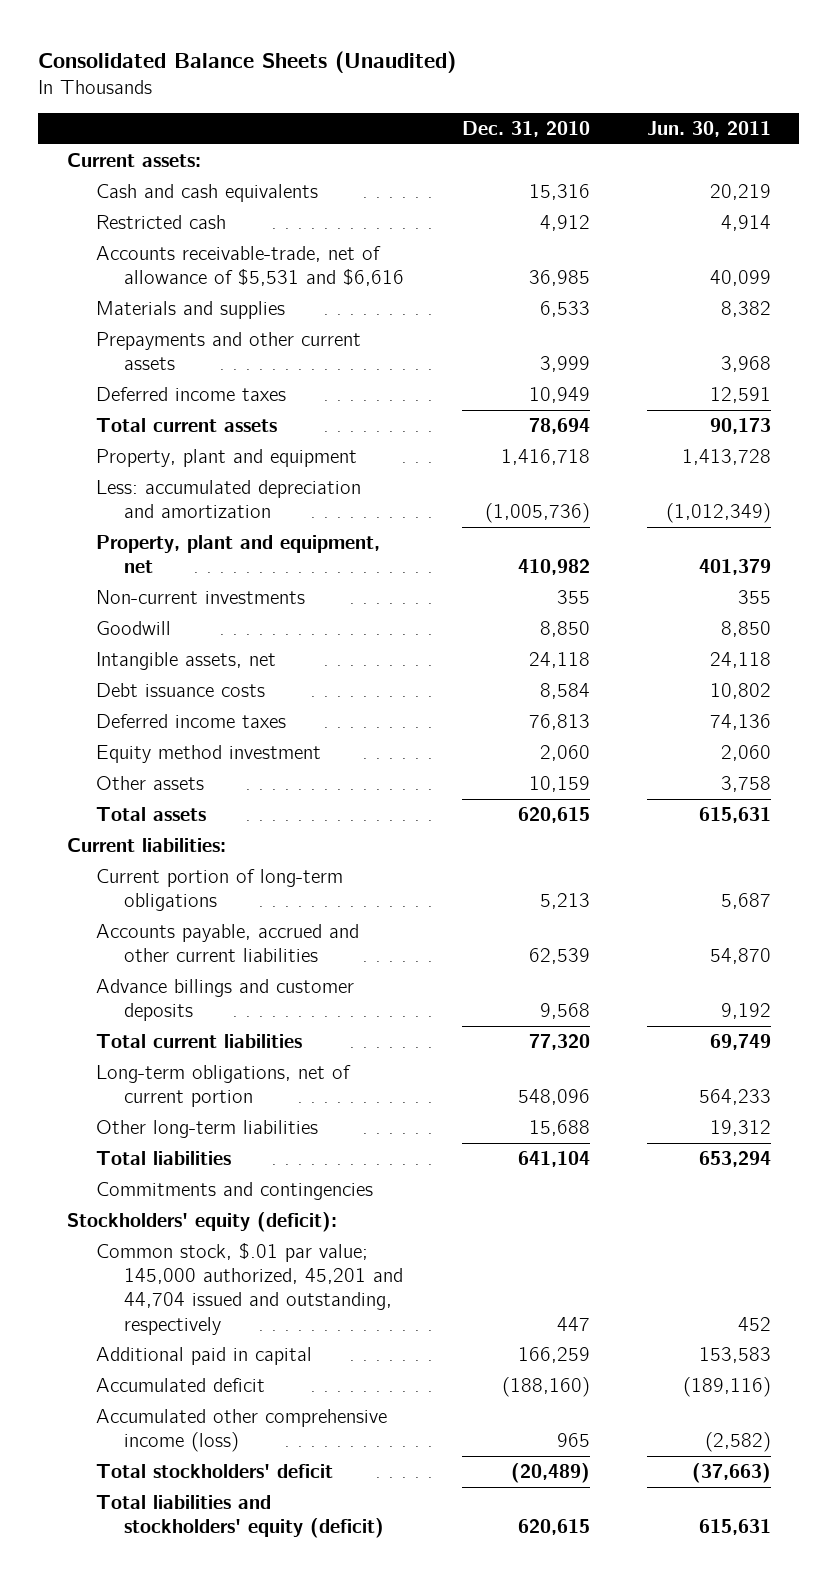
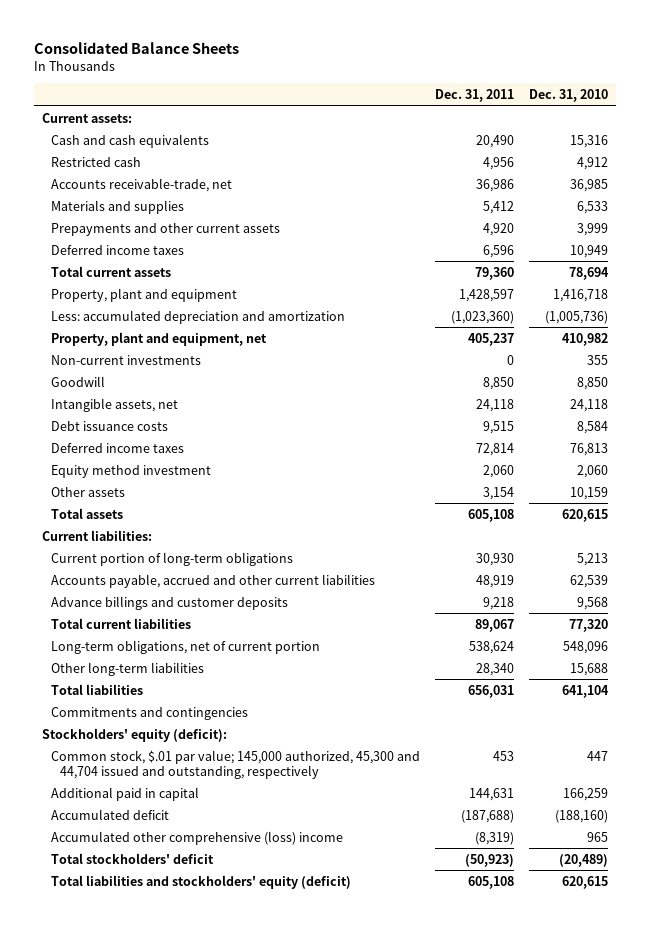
[38,51,457,74] Consolidated Balance Sheets (Unaudited) -> [34,41,240,54] Consolidated Balance Sheets
[646,121,771,138] Jun. 30, 2011 -> none
none -> [435,89,515,103] Dec. 31, 2011
[95,245,405,287] Accounts receivable-trade, net of allowance of $5,531 and $6,616 -> [50,177,232,192] Accounts receivable-trade, net
[95,1242,404,1335] Common stock, $.01 par value; 145,000 authorized, 45,201 and 44,704 issued and outstanding, respectively -> [50,749,420,779] Common stock, $.01 par value; 145,000 authorized, 45,300 and 44,704 issued and outstanding, respectively
[95,1408,387,1453] Accumulated other comprehensive income (loss) -> [50,830,343,845] Accumulated other comprehensive (loss) income

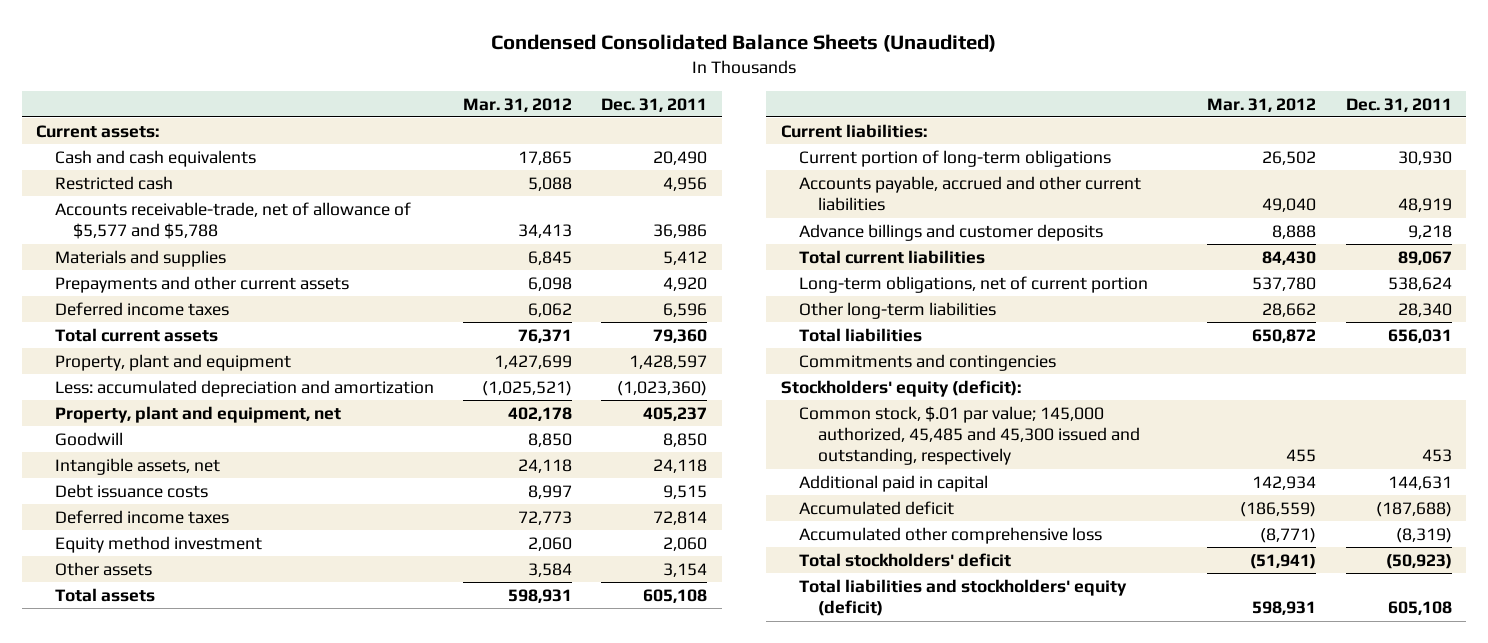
[34,41,240,54] Consolidated Balance Sheets -> [491,34,997,53] Condensed Consolidated Balance Sheets (Unaudited)
[529,89,609,103] Dec. 31, 2010 -> none
none -> [463,97,573,112] Mar. 31, 2012
[50,177,232,192] Accounts receivable-trade, net -> [54,201,411,240] Accounts receivable-trade, net of allowance of $5,577 and $5,788
[50,354,201,365] Non-current investments -> none
[50,749,420,779] Common stock, $.01 par value; 145,000 authorized, 45,300 and 44,704 issued and outstanding, respectively -> [799,405,1140,466] Common stock, $.01 par value; 145,000 authorized, 45,485 and 45,300 issued and outstanding, respectively
[50,830,343,845] Accumulated other comprehensive (loss) income -> [799,526,1103,544] Accumulated other comprehensive loss

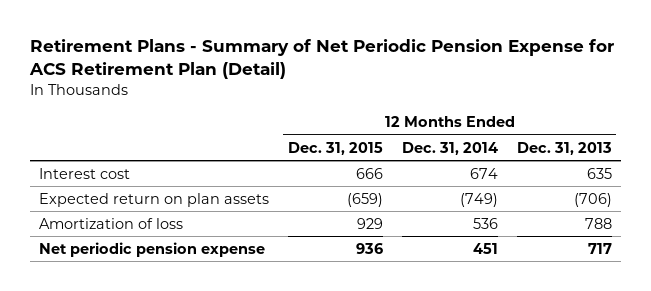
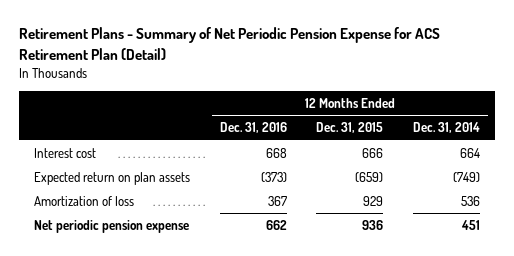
[516,141,612,155] Dec. 31, 2013 -> none
none -> [219,122,287,134] Dec. 31, 2016
[469,167,498,179] 674 -> [460,148,481,159] 664

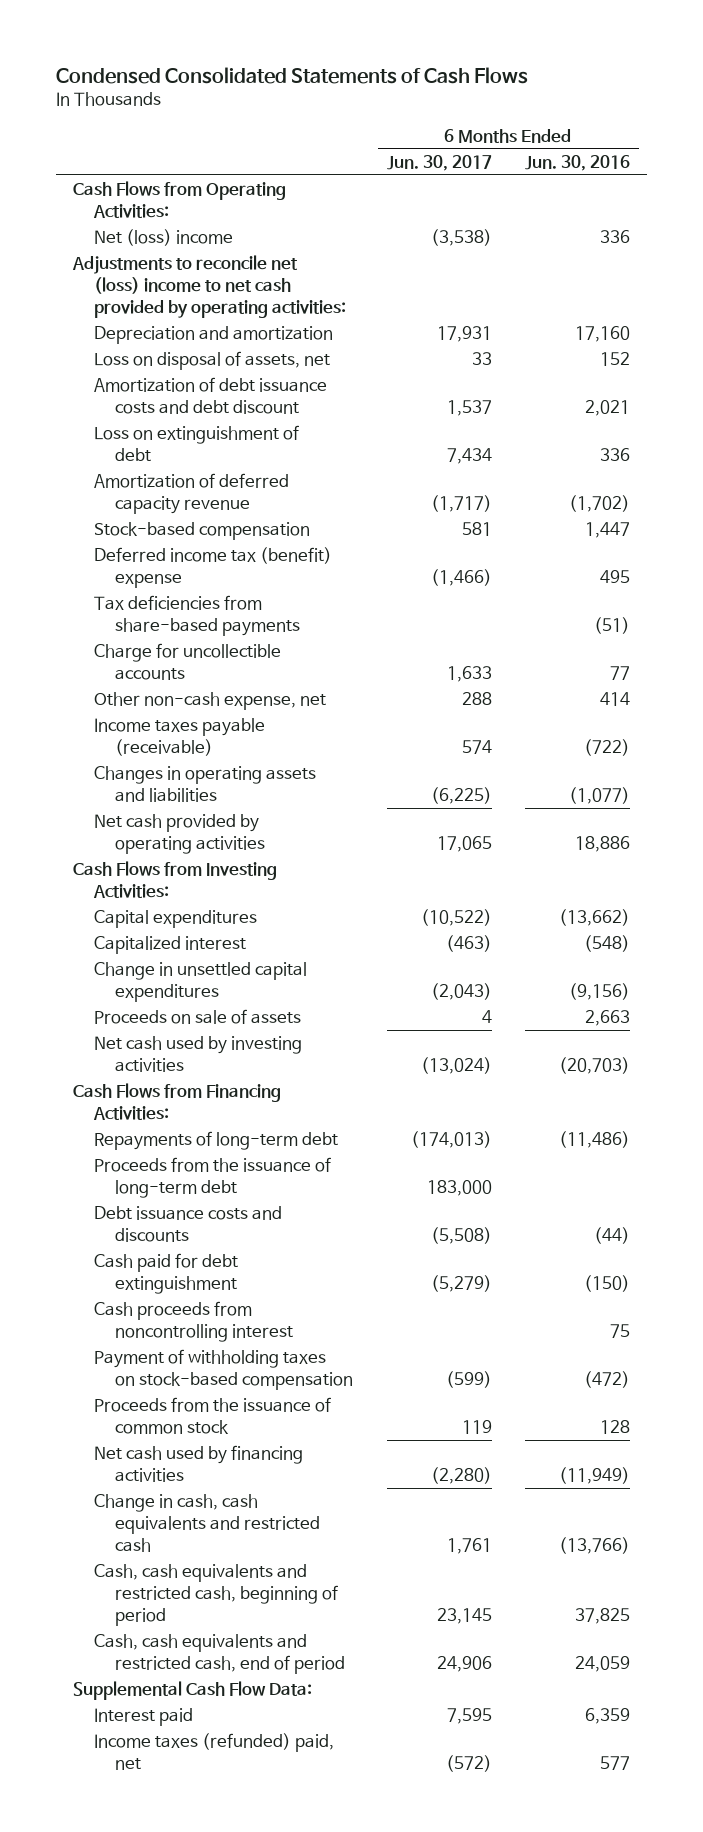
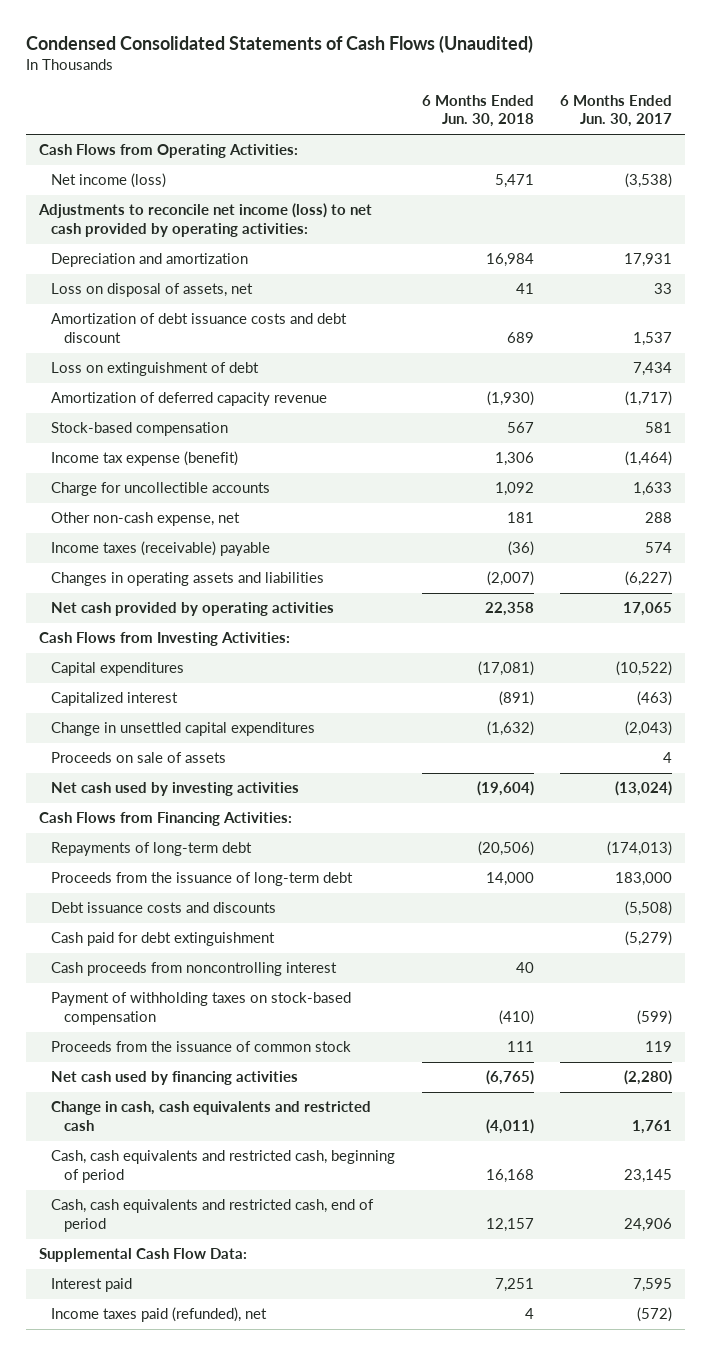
[56,66,529,84] Condensed Consolidated Statements of Cash Flows -> [26,34,534,53] Condensed Consolidated Statements of Cash Flows (Unaudited)
[525,154,631,171] Jun. 30, 2016 -> none
none -> [421,94,534,128] 6 Months Ended Jun. 30, 2018
[94,229,234,247] Net (loss) income -> [51,173,167,189] Net income (loss)
[72,255,347,318] Adjustments to reconcile net (loss) income to net cash provided by operating activities: -> [38,203,373,238] Adjustments to reconcile net income (loss) to net cash provided by operating activities:
[94,595,301,636] Tax deficiencies from share-based payments -> none
[94,547,333,588] Deferred income tax (benefit) expense -> [51,451,239,467] Income tax expense (benefit)
[430,568,492,586] (1,466) -> [624,451,672,467] (1,464)
[94,718,266,756] Income taxes payable (receivable) -> [51,541,271,557] Income taxes (receivable) payable
[430,786,492,804] (6,225) -> [624,571,672,587] (6,227)
[94,1733,335,1770] Income taxes (refunded) paid, net -> [51,1307,268,1323] Income taxes paid (refunded), net

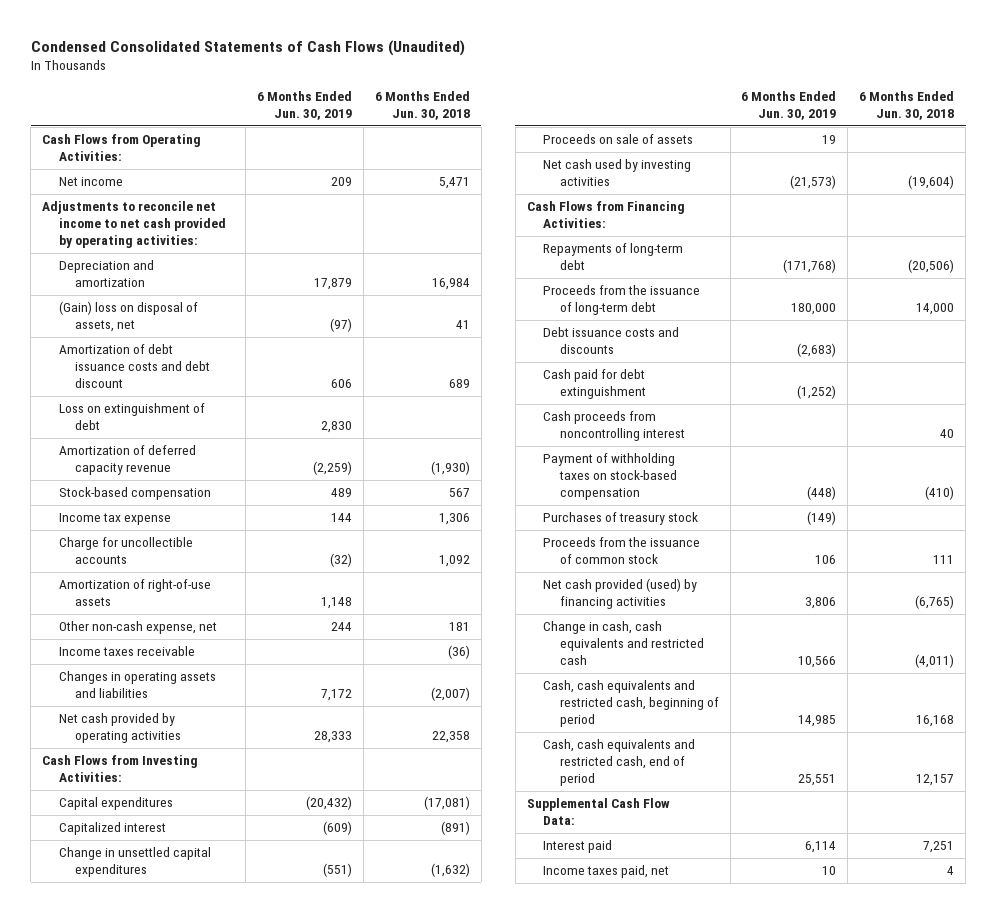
[559,94,672,128] 6 Months Ended Jun. 30, 2017 -> none
none -> [257,90,353,120] 6 Months Ended Jun. 30, 2019
[51,173,167,189] Net income (loss) -> [58,177,123,187] Net income
[38,203,373,238] Adjustments to reconcile net income (loss) to net cash provided by operating activities: -> [42,201,226,249] Adjustments to reconcile net income to net cash provided by operating activities:
[51,283,254,298] Loss on disposal of assets, net -> [58,301,198,333] (Gain) loss on disposal of assets, net
[51,451,239,467] Income tax expense (benefit) -> [58,513,171,526] Income tax expense
none -> [58,579,211,607] Amortization of right-of-use assets
[51,541,271,557] Income taxes (receivable) payable -> [58,646,195,657] Income taxes receivable
none -> [543,512,699,526] Purchases of treasury stock
[51,1071,299,1086] Net cash used by financing activities -> [543,578,698,610] Net cash provided (used) by financing activities
[51,1307,268,1323] Income taxes paid (refunded), net -> [543,865,670,879] Income taxes paid, net

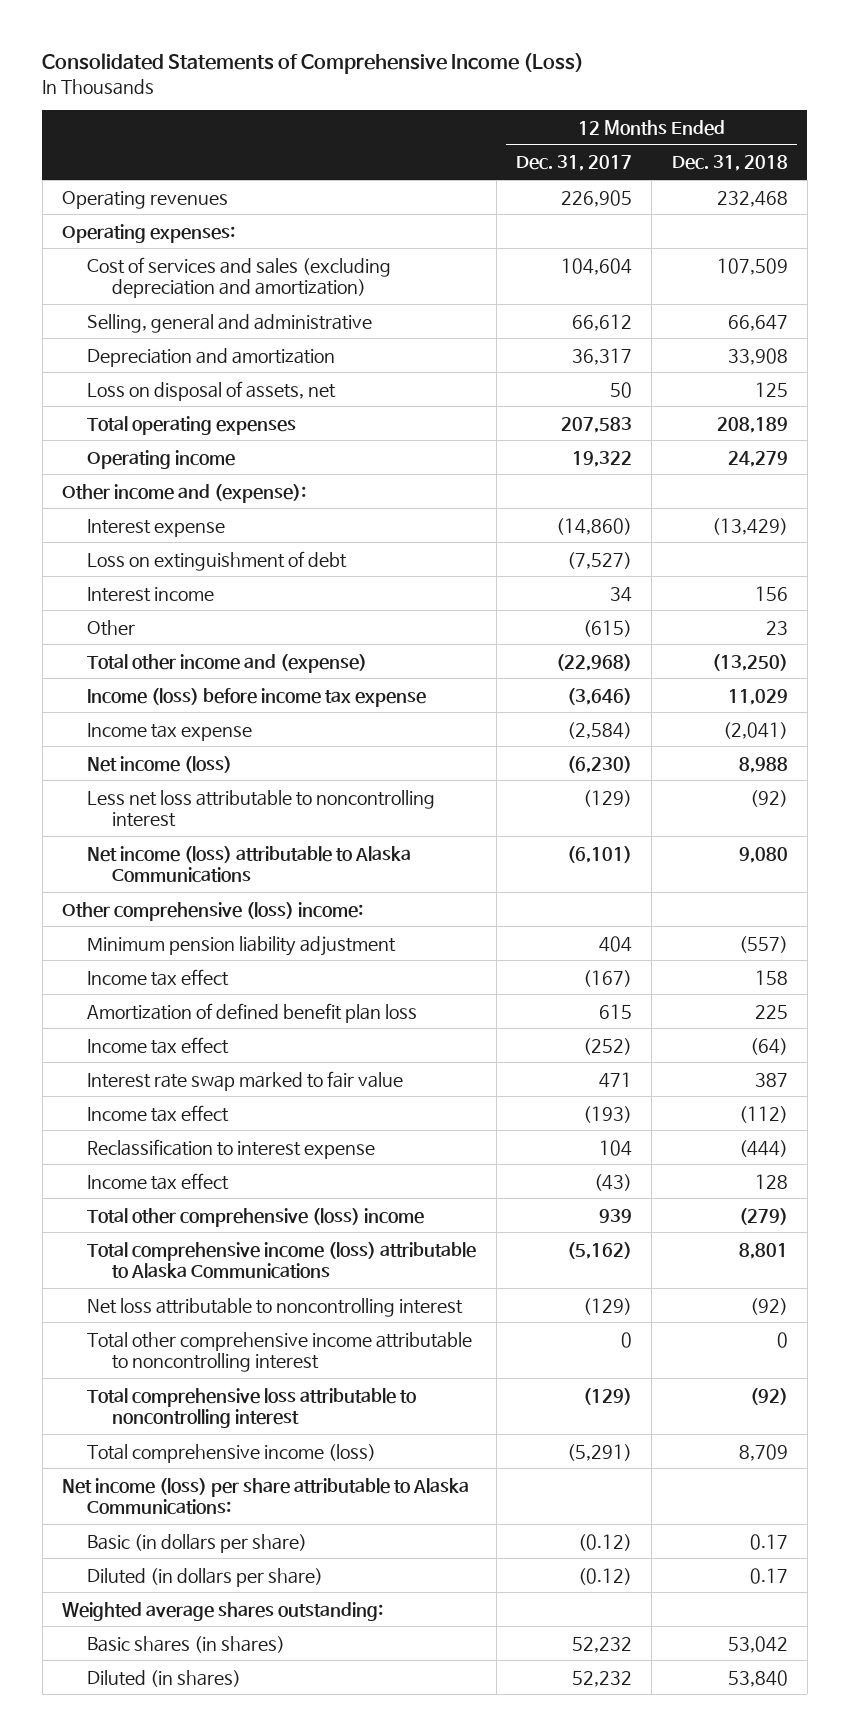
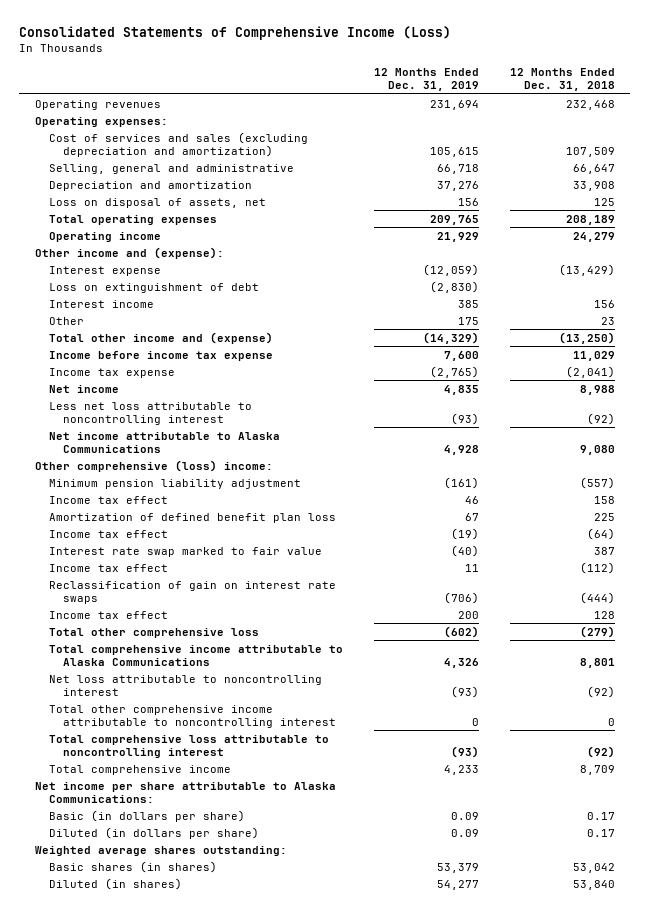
[515,155,632,172] Dec. 31, 2017 -> none
none -> [373,67,479,92] 12 Months Ended Dec. 31, 2019
[87,687,427,707] Income (loss) before income tax expense -> [48,350,273,361] Income before income tax expense
[87,755,233,773] Net income (loss) -> [48,384,119,393] Net income
[87,845,412,883] Net income (loss) attributable to Alaska Communications -> [48,431,280,453] Net income attributable to Alaska Communications
[87,1138,376,1159] Reclassification to interest expense -> [48,580,336,604] Reclassification of gain on interest rate swaps
[87,1207,425,1227] Total other comprehensive (loss) income -> [48,627,259,638] Total other comprehensive loss
[87,1241,477,1279] Total comprehensive income (loss) attributable to Alaska Communications -> [48,644,343,666] Total comprehensive income attributable to Alaska Communications
[87,1443,377,1463] Total comprehensive income (loss) -> [48,764,231,775] Total comprehensive income
[61,1477,469,1515] Net income (loss) per share attributable to Alaska Communications: -> [34,781,336,803] Net income per share attributable to Alaska Communications:

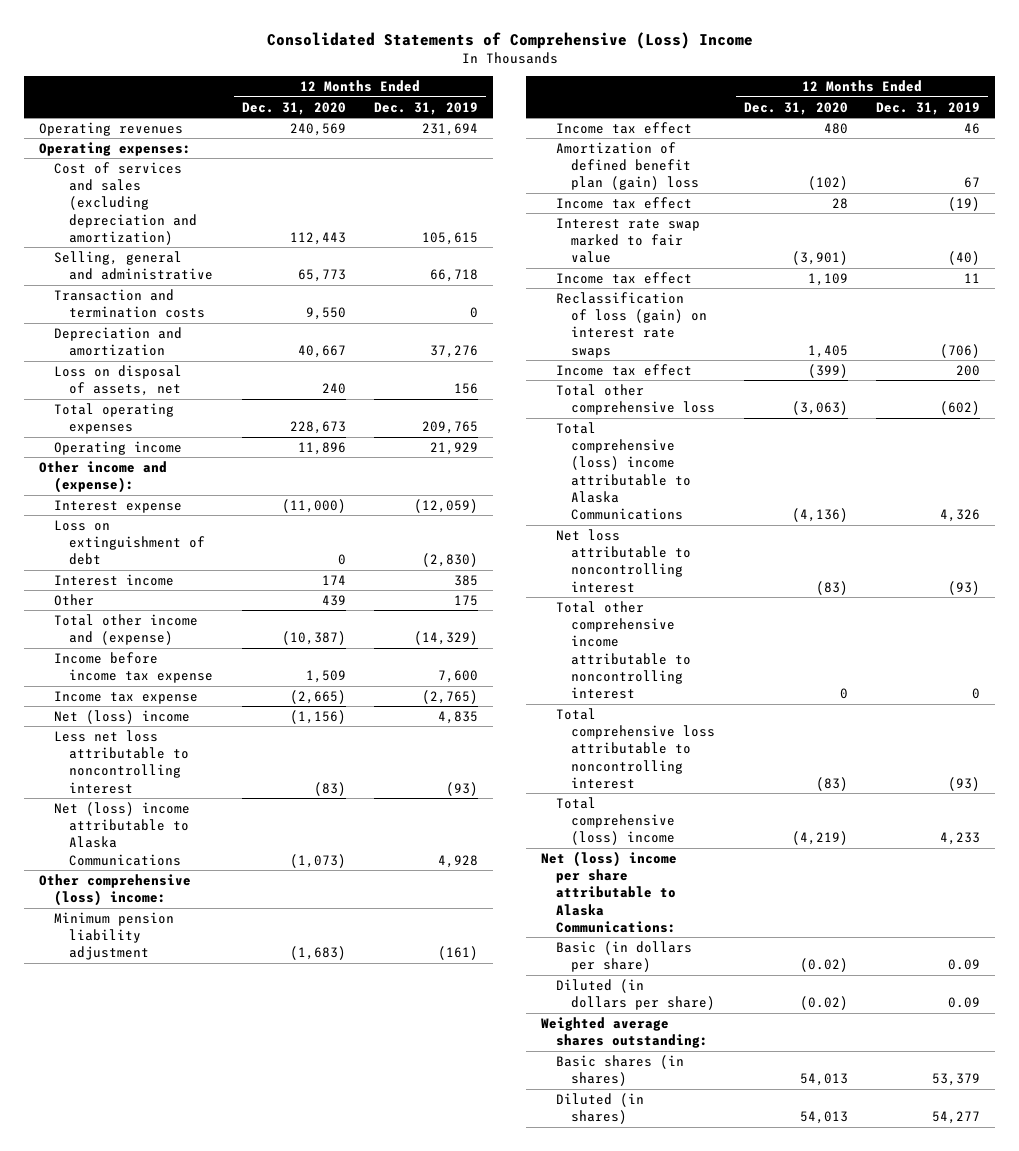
[19,25,452,40] Consolidated Statements of Comprehensive Income (Loss) -> [266,32,753,50] Consolidated Statements of Comprehensive (Loss) Income
[509,67,615,92] 12 Months Ended Dec. 31, 2018 -> none
none -> [241,101,346,115] Dec. 31, 2020
none -> [53,288,205,319] Transaction and termination costs
[48,384,119,393] Net income -> [53,709,190,724] Net (loss) income
[48,431,280,453] Net income attributable to Alaska Communications -> [53,801,190,866] Net (loss) income attributable to Alaska Communications
[48,512,336,523] Amortization of defined benefit plan loss -> [555,141,699,191] Amortization of defined benefit plan (gain) loss
[48,580,336,604] Reclassification of gain on interest rate swaps -> [555,291,707,358] Reclassification of loss (gain) on interest rate swaps
[48,644,343,666] Total comprehensive income attributable to Alaska Communications -> [555,421,691,520] Total comprehensive (loss) income attributable to Alaska Communications
[48,764,231,775] Total comprehensive income -> [555,796,675,846] Total comprehensive (loss) income
[34,781,336,803] Net income per share attributable to Alaska Communications: -> [540,850,677,933] Net (loss) income per share attributable to Alaska Communications:

